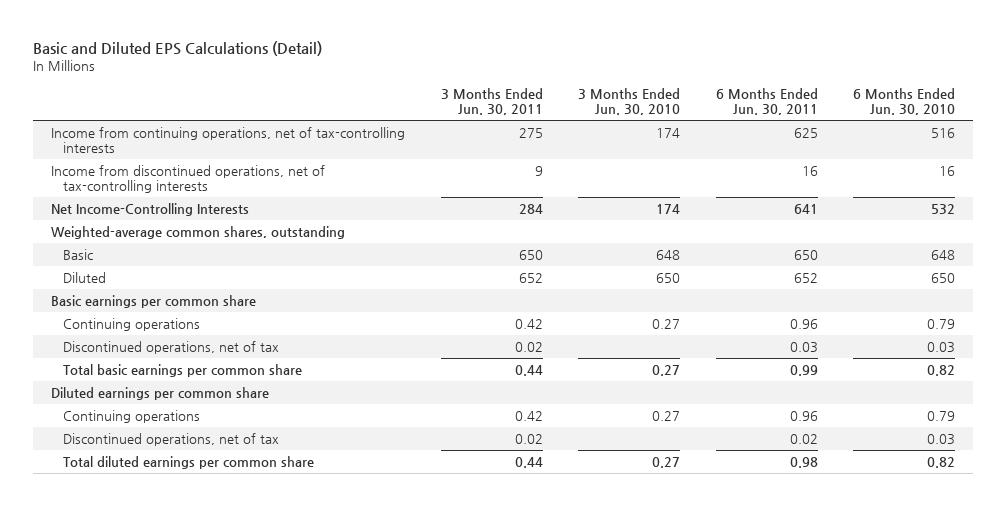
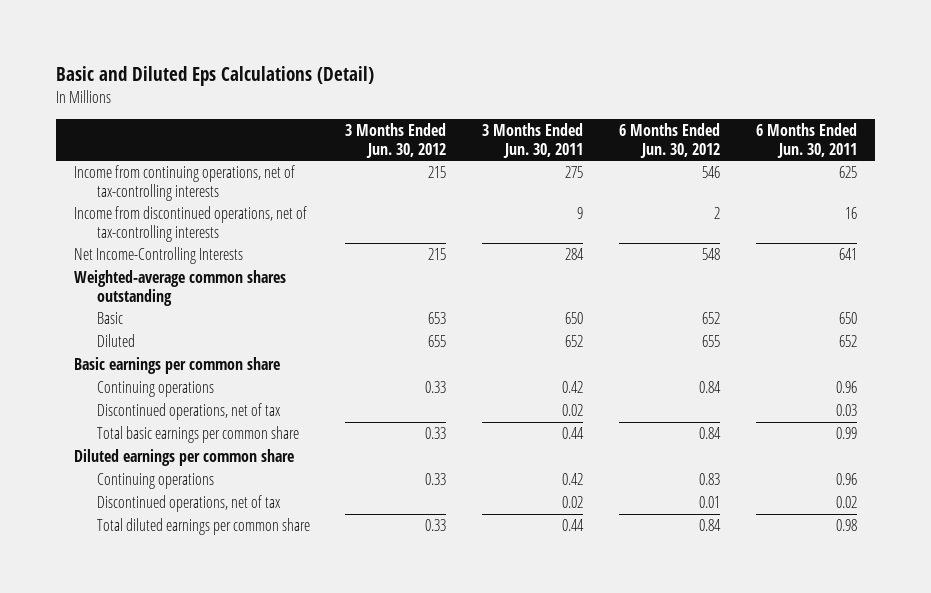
[33,40,323,56] Basic and Diluted EPS Calculations (Detail) -> [56,66,375,87] Basic and Diluted Eps Calculations (Detail)
[578,88,681,115] 3 Months Ended Jun. 30, 2010 -> none
[853,88,956,115] 6 Months Ended Jun. 30, 2010 -> none
none -> [345,123,447,158] 3 Months Ended Jun. 30, 2012
none -> [618,123,720,158] 6 Months Ended Jun. 30, 2012
[51,225,346,239] Weighted-average common shares, outstanding -> [73,270,286,306] Weighted-average common shares outstanding

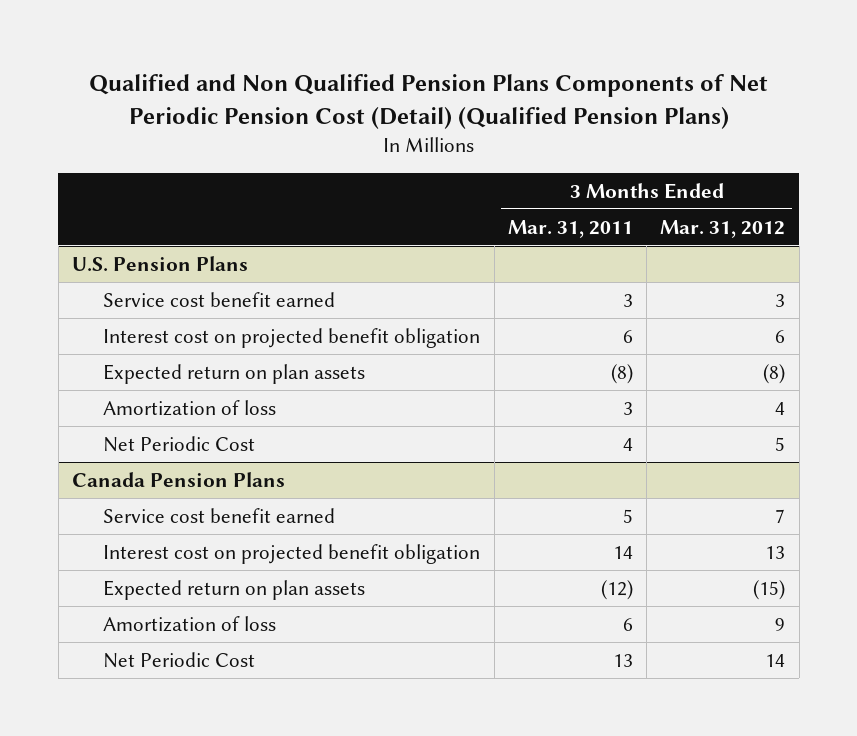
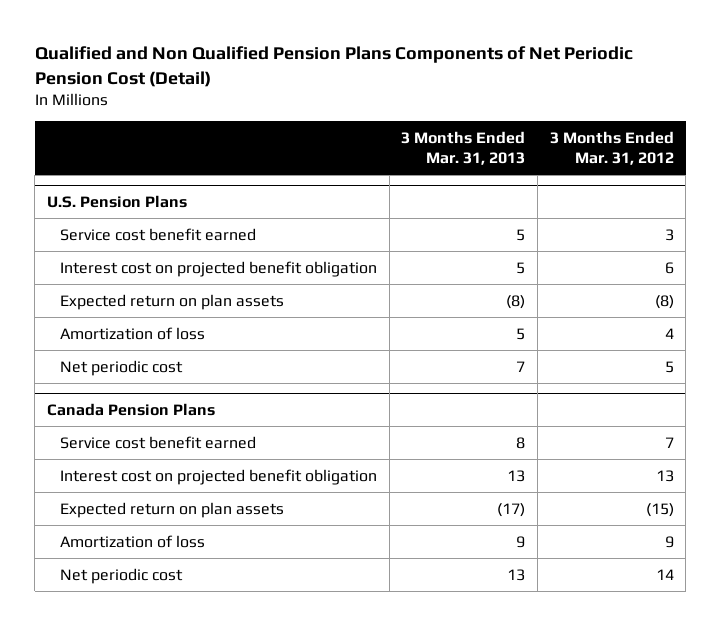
[88,73,768,129] Qualified and Non Qualified Pension Plans Components of Net Periodic Pension Cost (Detail) (Qualified Pension Plans) -> [34,46,633,88] Qualified and Non Qualified Pension Plans Components of Net Periodic Pension Cost (Detail)
[507,219,633,238] Mar. 31, 2011 -> none
none -> [401,130,526,166] 3 Months Ended Mar. 31, 2013
[103,435,256,452] Net Periodic Cost -> [59,359,183,376] Net periodic cost
[103,651,256,668] Net Periodic Cost -> [59,567,183,584] Net periodic cost

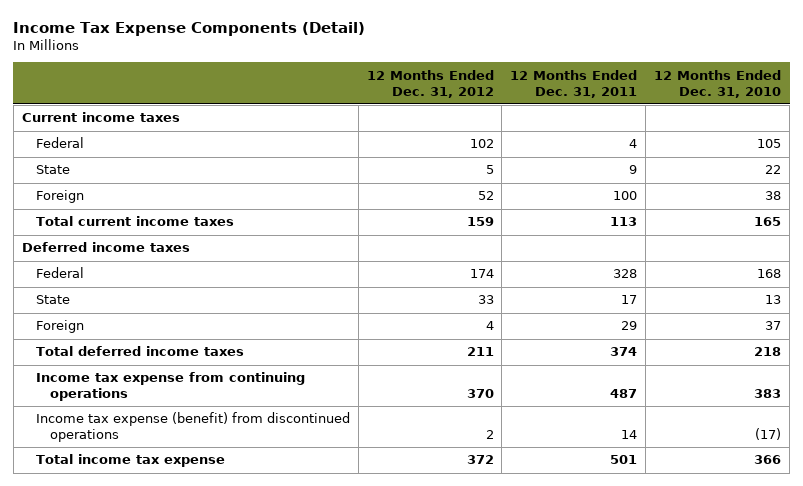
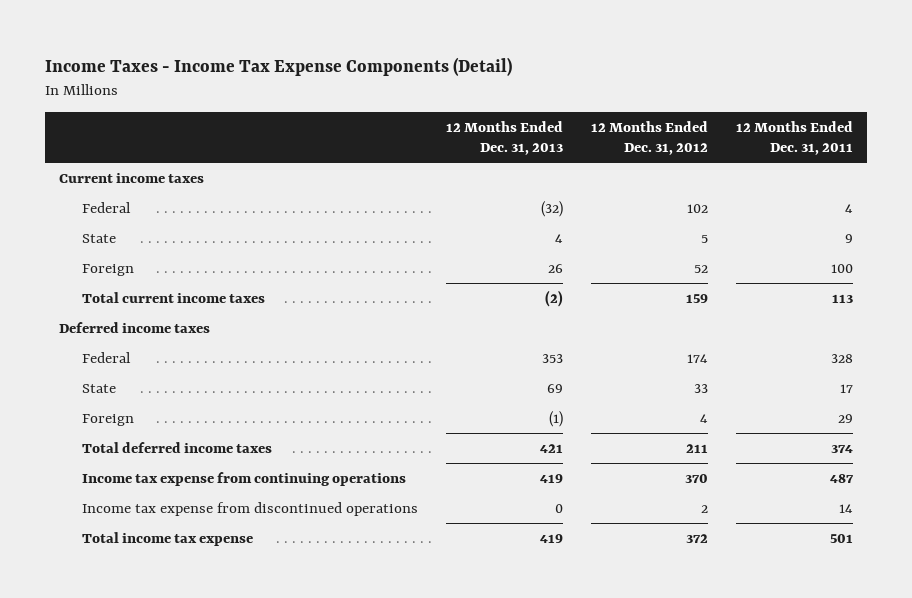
[13,21,366,36] Income Tax Expense Components (Detail) -> [45,56,513,76] Income Taxes - Income Tax Expense Components (Detail)
[654,69,782,98] 12 Months Ended Dec. 31, 2010 -> none
none -> [446,121,564,156] 12 Months Ended Dec. 31, 2013
[35,412,350,443] Income tax expense (benefit) from discontinued operations -> [82,501,419,516] Income tax expense from discontinued operations

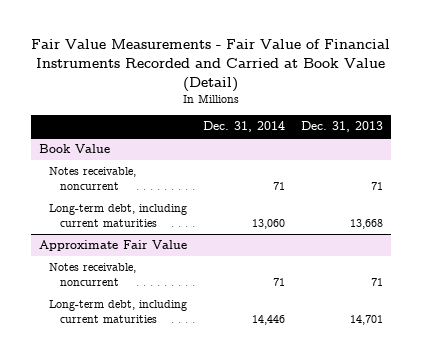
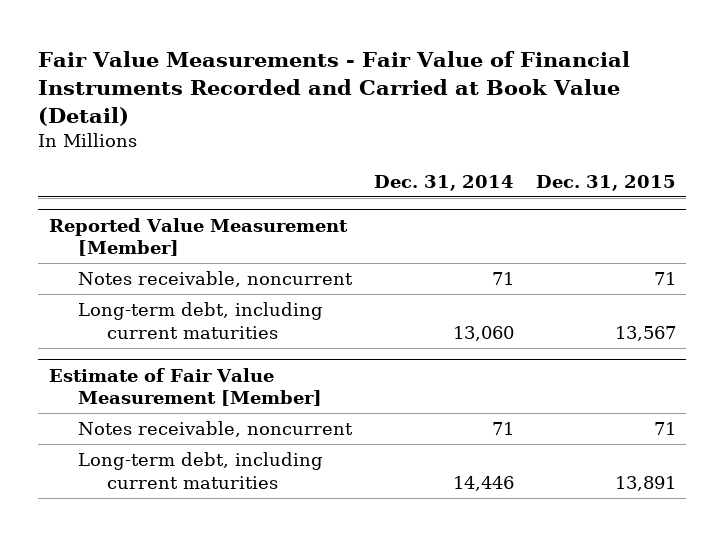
[300,121,383,133] Dec. 31, 2013 -> none
none -> [535,174,676,191] Dec. 31, 2015
[38,144,110,154] Book Value -> [49,217,349,257] Reported Value Measurement [Member]
[38,240,187,252] Approximate Fair Value -> [49,367,323,407] Estimate of Fair Value Measurement [Member]

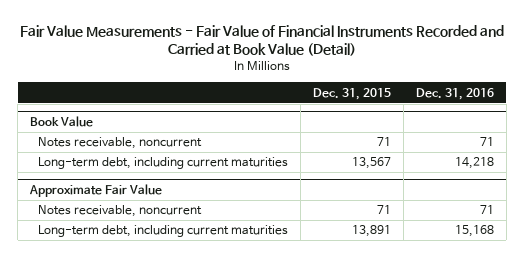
[373,174,514,191] Dec. 31, 2014 -> none
none -> [415,87,494,100] Dec. 31, 2016
[49,217,349,257] Reported Value Measurement [Member] -> [29,116,93,128] Book Value
[49,367,323,407] Estimate of Fair Value Measurement [Member] -> [28,184,162,198] Approximate Fair Value

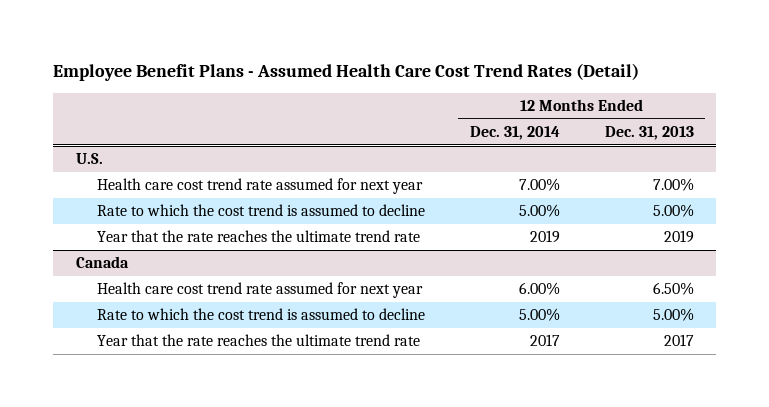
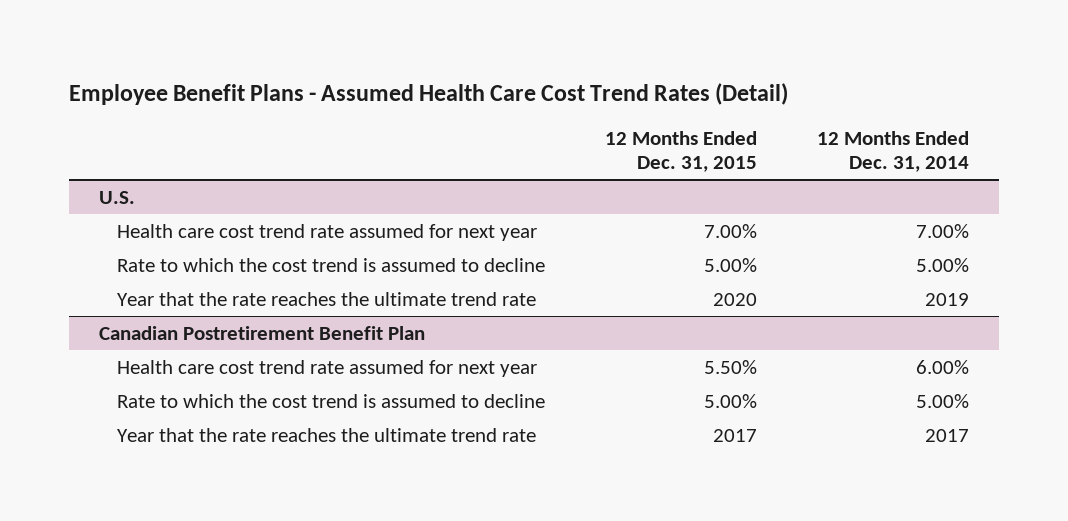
[604,125,694,140] Dec. 31, 2013 -> none
none -> [605,130,758,172] 12 Months Ended Dec. 31, 2015
[75,256,129,269] Canada -> [98,325,425,340] Canadian Postretirement Benefit Plan

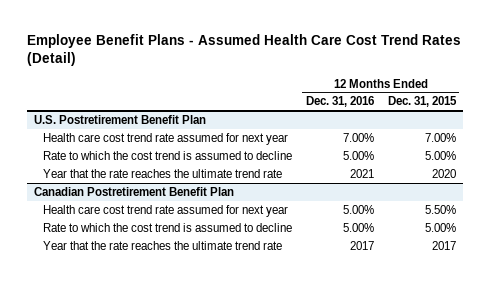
[817,130,970,172] 12 Months Ended Dec. 31, 2014 -> none
none -> [305,96,374,108] Dec. 31, 2016
[98,190,135,204] U.S. -> [33,114,206,124] U.S. Postretirement Benefit Plan

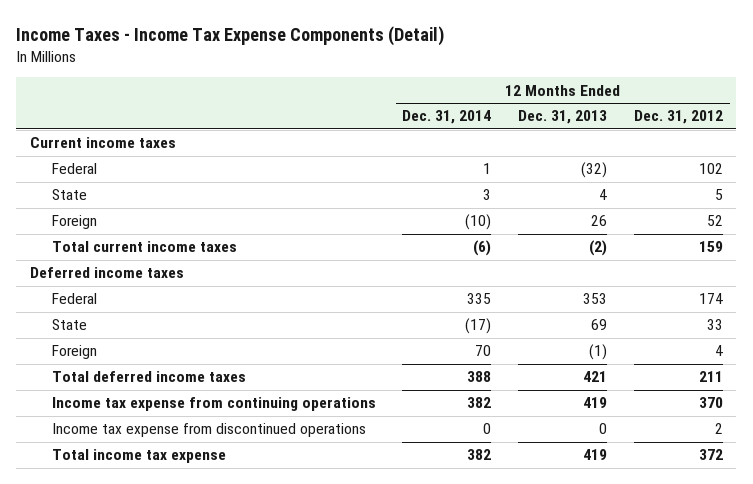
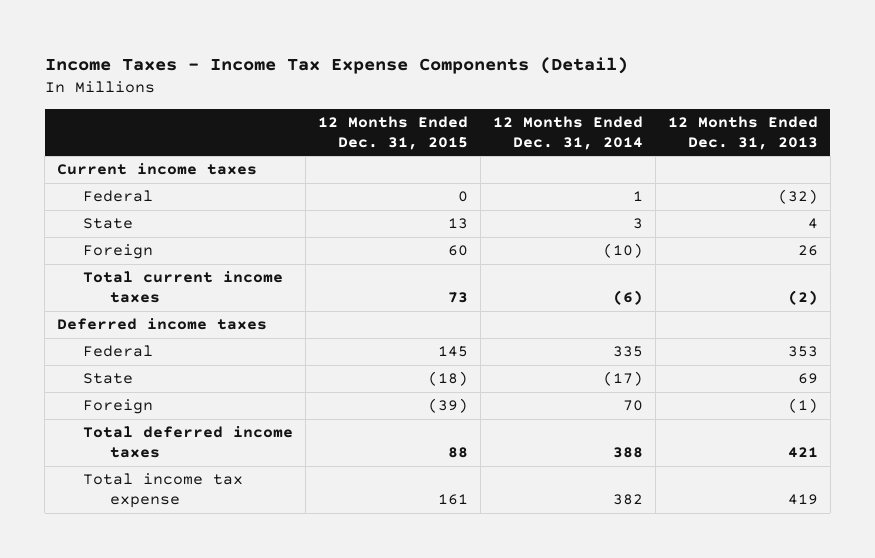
[633,110,723,125] Dec. 31, 2012 -> none
none -> [318,116,469,150] 12 Months Ended Dec. 31, 2015
[51,397,376,412] Income tax expense from continuing operations -> none
[51,423,366,438] Income tax expense from discontinued operations -> none

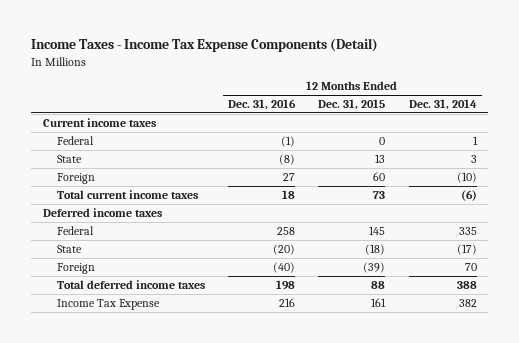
[667,116,818,150] 12 Months Ended Dec. 31, 2013 -> none
none -> [228,99,297,111] Dec. 31, 2016
[83,473,244,509] Total income tax expense -> [57,298,161,310] Income Tax Expense

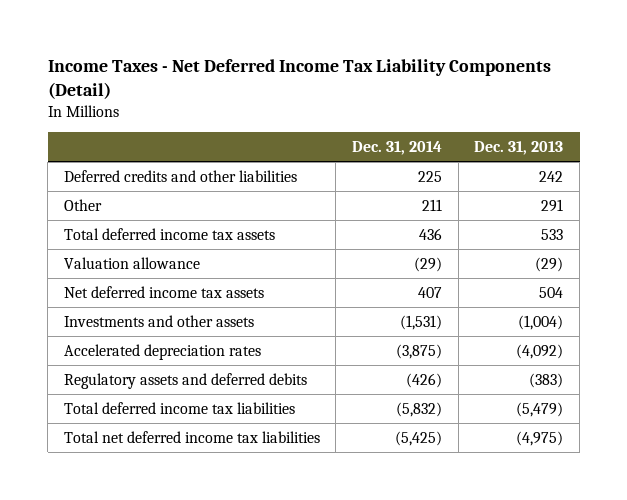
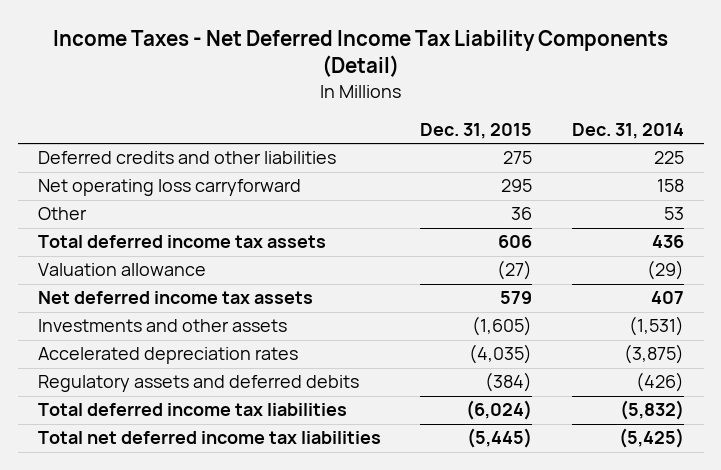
[474,140,564,155] Dec. 31, 2013 -> none
none -> [420,122,533,139] Dec. 31, 2015
none -> [37,179,301,197] Net operating loss carryforward
[422,198,443,211] 211 -> [663,207,684,221] 53

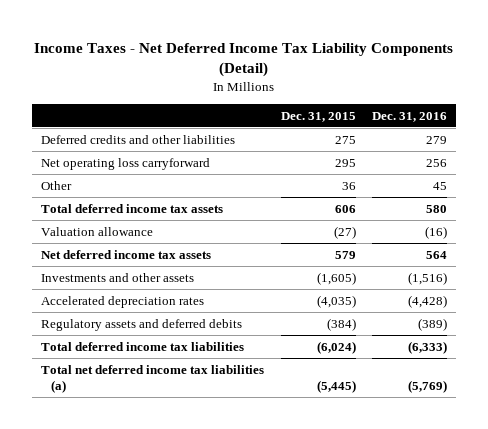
[571,122,684,139] Dec. 31, 2014 -> none
none -> [372,111,448,122] Dec. 31, 2016
[37,431,381,445] Total net deferred income tax liabilities -> [40,364,264,394] Total net deferred income tax liabilities (a)

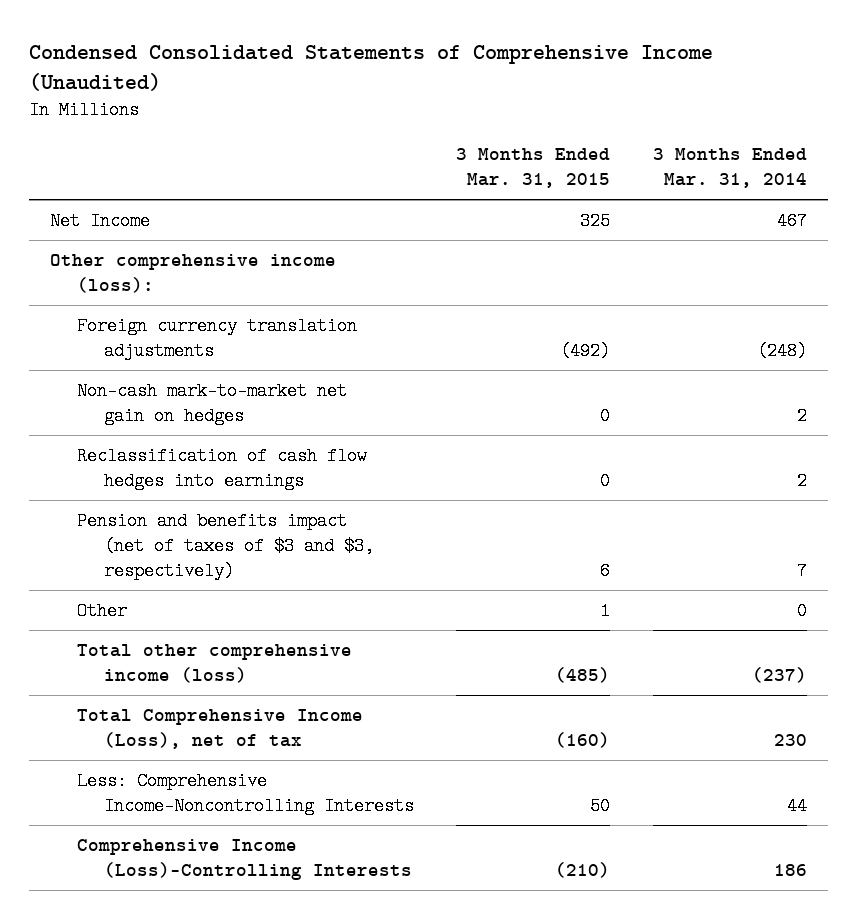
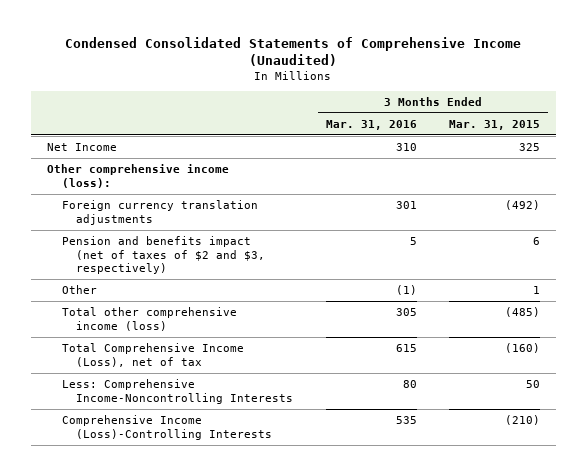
[653,148,808,189] 3 Months Ended Mar. 31, 2014 -> none
none -> [325,119,417,130] Mar. 31, 2016
[76,381,347,425] Non-cash mark-to-market net gain on hedges -> none
[76,446,367,490] Reclassification of cash flow hedges into earnings -> none
[76,511,374,580] Pension and benefits impact (net of taxes of $3 and $3, respectively) -> [61,236,266,275] Pension and benefits impact (net of taxes of $2 and $3, respectively)

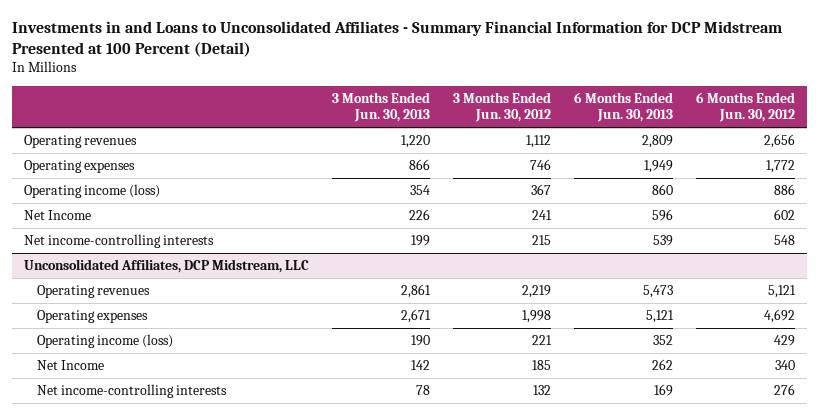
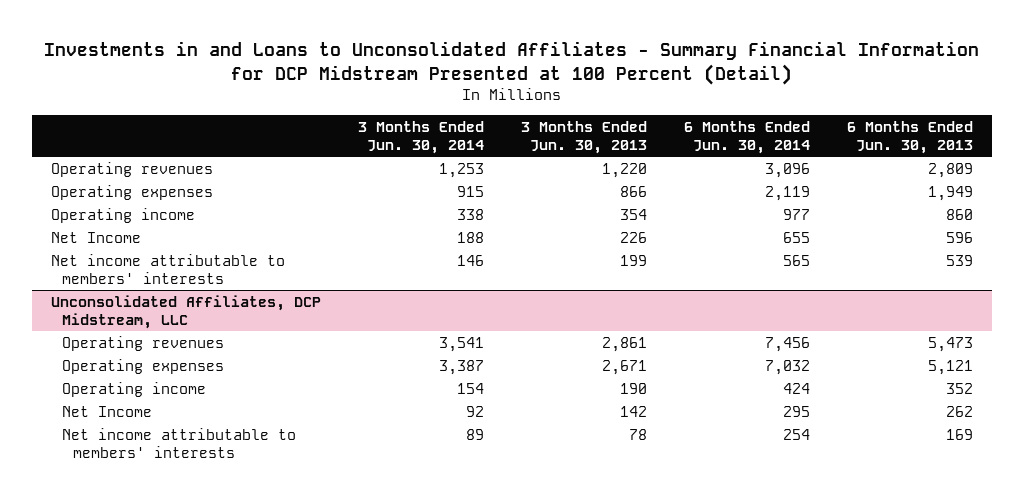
[452,92,551,122] 3 Months Ended Jun. 30, 2012 -> none
[696,92,796,122] 6 Months Ended Jun. 30, 2012 -> none
none -> [358,120,485,155] 3 Months Ended Jun. 30, 2014
none -> [684,120,811,155] 6 Months Ended Jun. 30, 2014
[23,184,160,199] Operating income (loss) -> [51,207,196,223] Operating income
[23,234,214,249] Net income-controlling interests -> [51,253,286,285] Net income attributable to members' interests
[36,334,173,349] Operating income (loss) -> [62,381,207,397] Operating income
[36,384,227,399] Net income-controlling interests -> [62,427,297,459] Net income attributable to members' interests

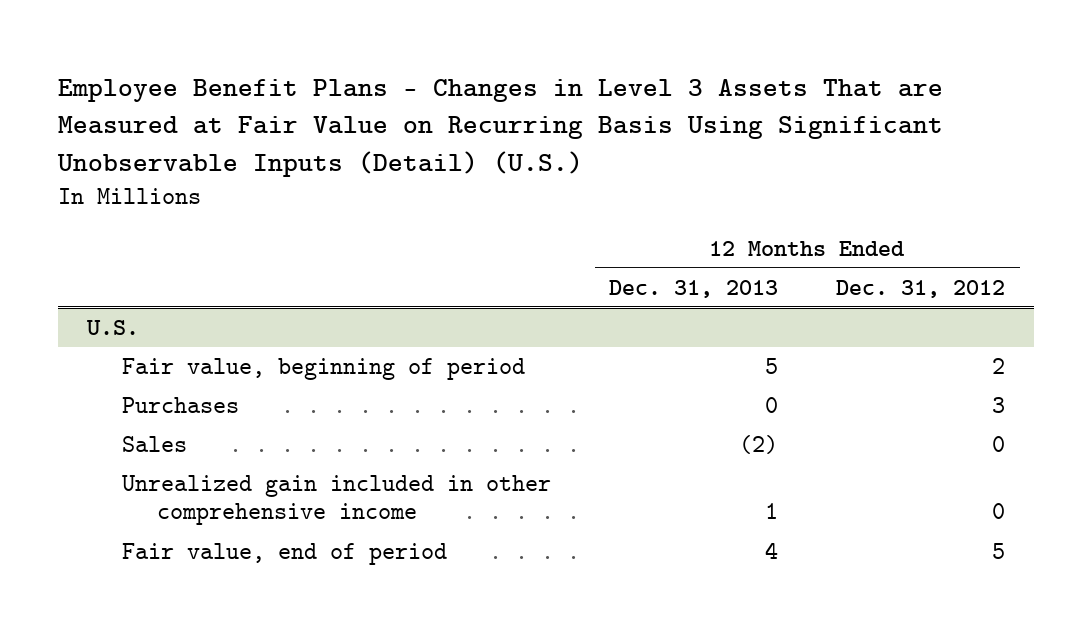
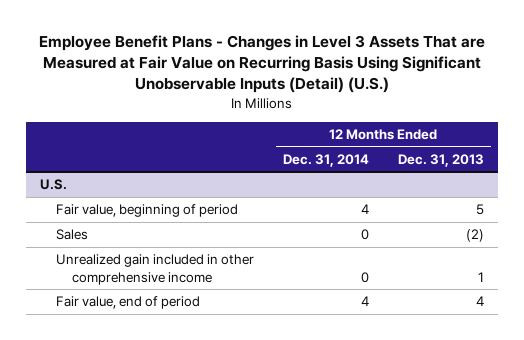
[836,279,1006,298] Dec. 31, 2012 -> none
none -> [283,153,370,167] Dec. 31, 2014
[121,397,239,414] Purchases -> none

